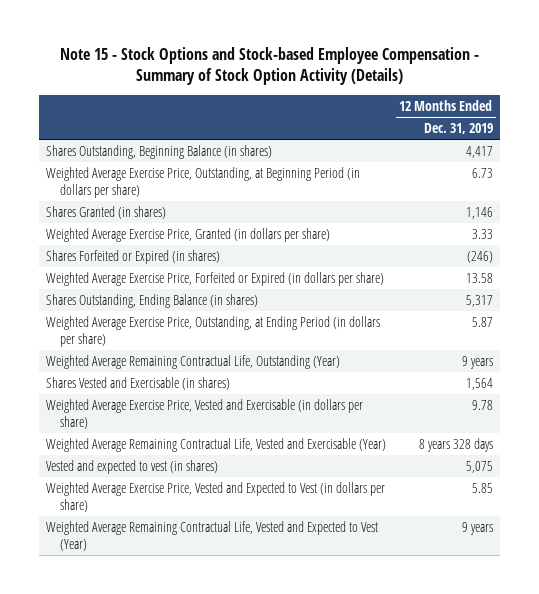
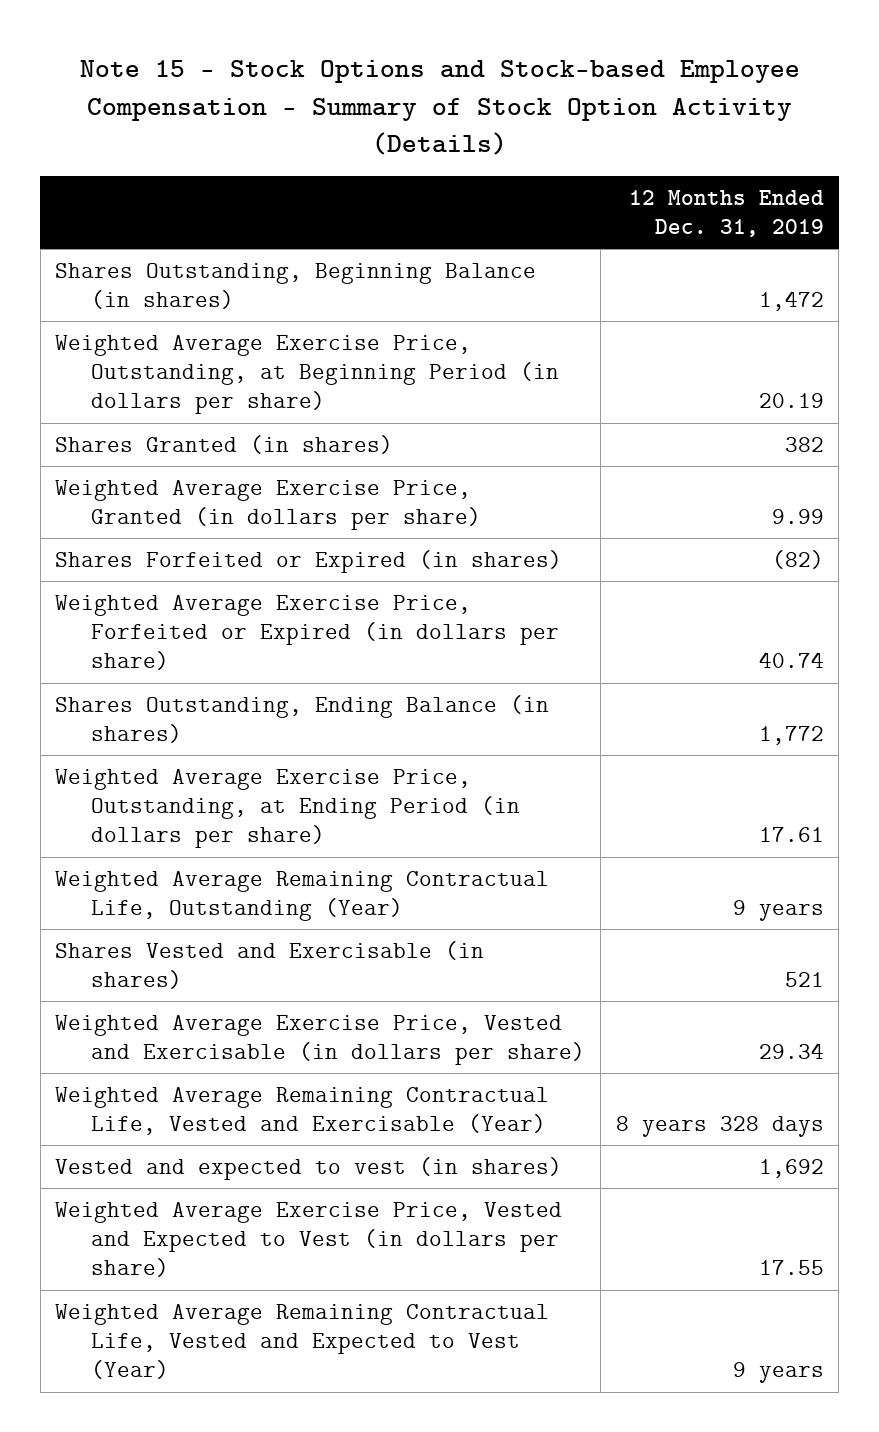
[465,145,493,158] 4,417 -> [758,291,824,312] 1,472
[471,167,493,178] 6.73 -> [758,393,824,409] 20.19
[465,206,493,219] 1,146 -> [784,436,824,452] 382
[471,228,493,239] 3.33 -> [771,509,824,525] 9.99
[466,250,493,263] (246) -> [771,549,824,569] (82)
[465,272,493,283] 13.58 -> [758,652,824,669] 40.74
[465,294,493,307] 5,317 -> [758,726,824,746] 1,772
[471,316,493,327] 5.87 -> [758,827,824,843] 17.61
[465,377,493,390] 1,564 -> [784,972,824,988] 521
[471,399,493,410] 9.78 -> [758,1043,824,1060] 29.34
[465,460,493,473] 5,075 -> [758,1158,824,1178] 1,692
[471,482,493,493] 5.85 -> [758,1260,824,1276] 17.55

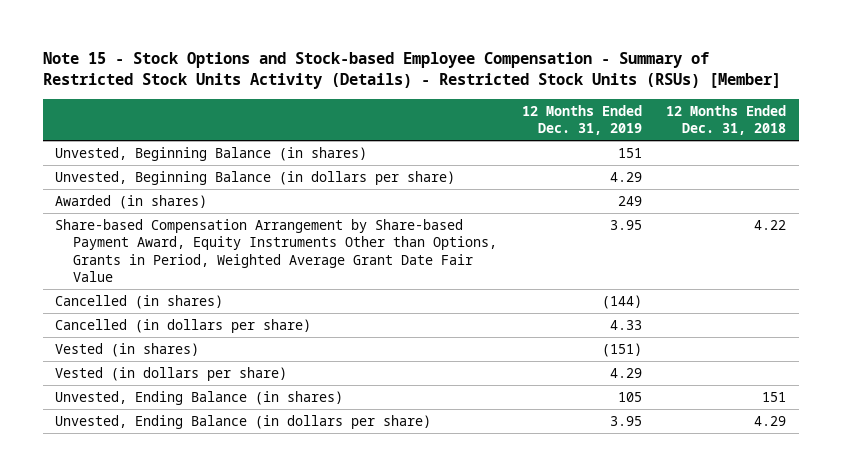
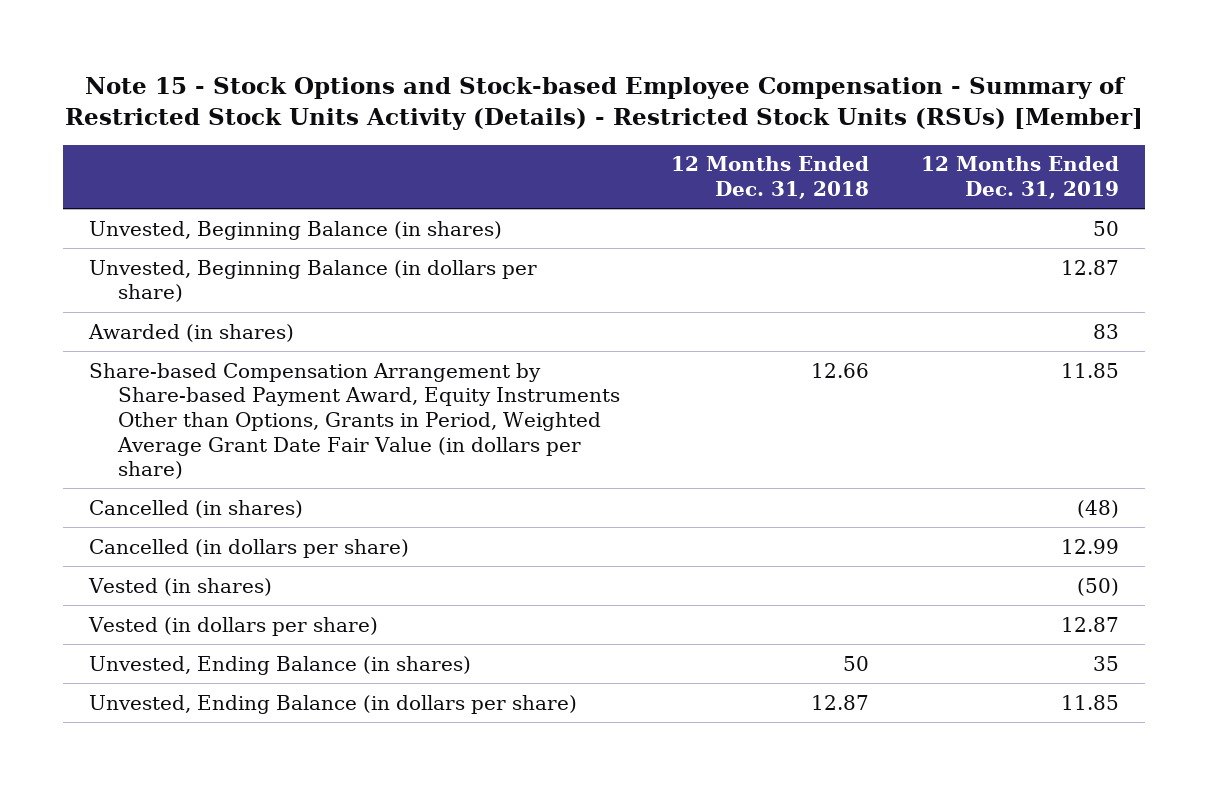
[617,148,642,159] 151 -> [1092,220,1119,236] 50
[609,172,642,183] 4.29 -> [1060,259,1119,275] 12.87
[617,196,642,207] 249 -> [1092,323,1119,339] 83
[55,219,498,282] Share-based Compensation Arrangement by Share-based Payment Award, Equity Instruments Other than Options, Grants in Period, Weighted Average Grant Date Fair Value -> [89,362,620,480] Share-based Compensation Arrangement by Share-based Payment Award, Equity Instruments Other than Options, Grants in Period, Weighted Average Grant Date Fair Value (in dollars per share)
[609,220,642,231] 3.95 -> [1060,362,1119,378] 11.85
[754,220,787,231] 4.22 -> [811,362,870,378] 12.66
[601,295,642,310] (144) -> [1076,499,1119,518] (48)
[609,320,642,331] 4.33 -> [1060,538,1119,554] 12.99
[601,343,642,358] (151) -> [1076,577,1119,596] (50)
[609,368,642,379] 4.29 -> [1060,616,1119,632] 12.87
[617,392,642,403] 105 -> [1092,655,1119,671] 35
[762,392,787,403] 151 -> [843,655,870,671] 50
[609,416,642,427] 3.95 -> [1060,694,1119,710] 11.85
[754,416,787,427] 4.29 -> [811,694,870,710] 12.87

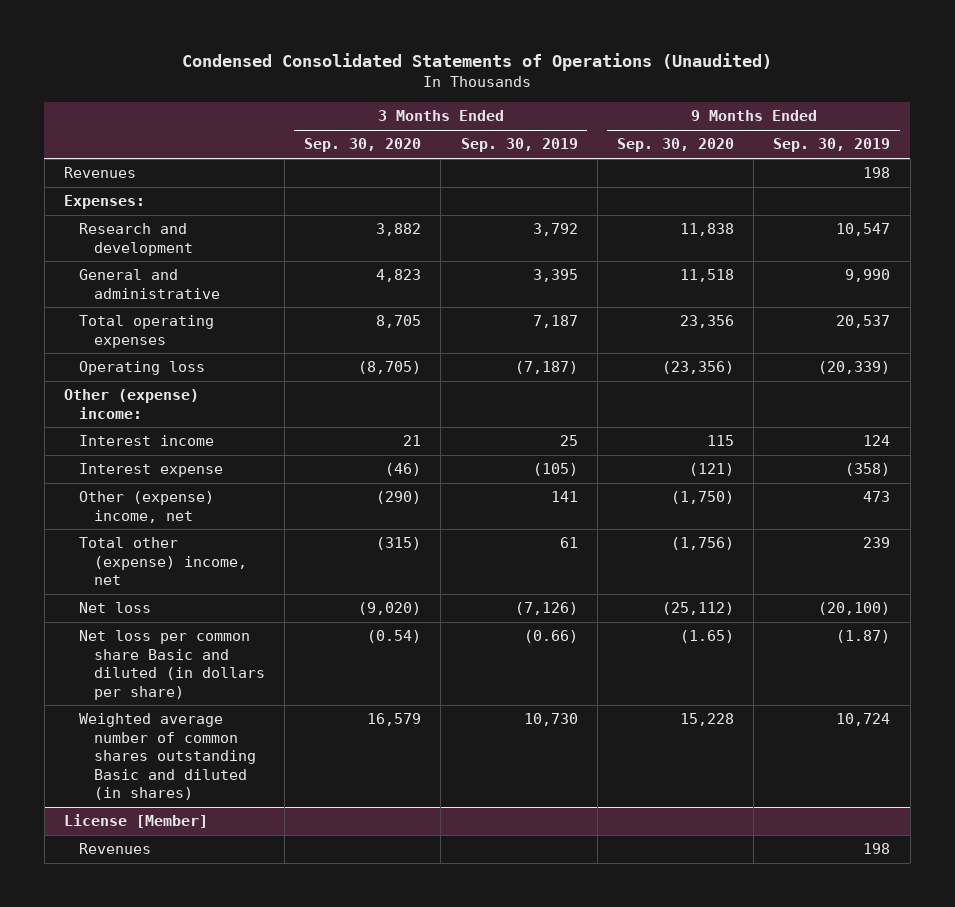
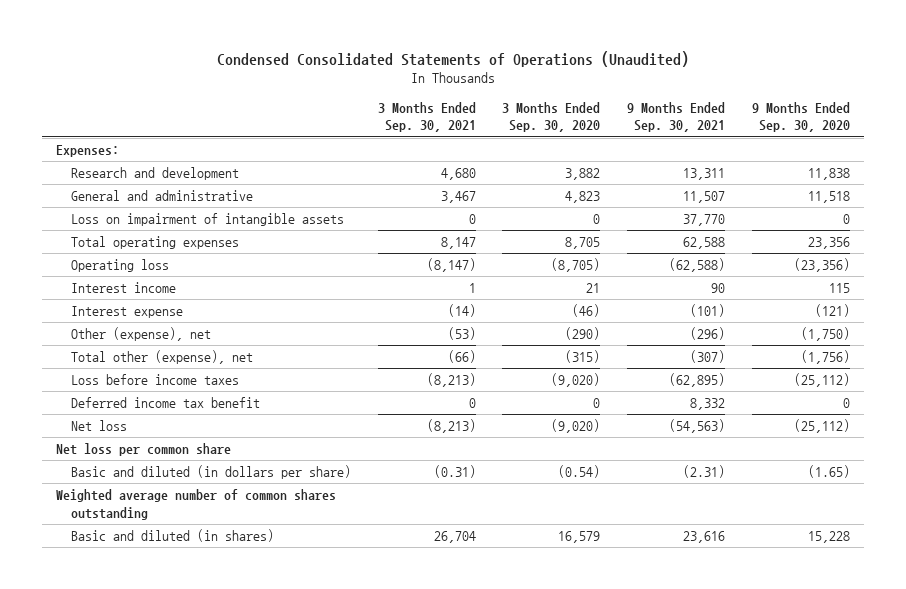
[460,138,578,153] Sep. 30, 2019 -> none
[773,138,891,153] Sep. 30, 2019 -> none
none -> [377,101,476,133] 3 Months Ended Sep. 30, 2021
none -> [627,101,726,133] 9 Months Ended Sep. 30, 2021
[64,167,137,179] Revenues -> none
none -> [70,213,344,227] Loss on impairment of intangible assets
[64,389,200,419] Other (expense) income: -> none
[78,491,214,523] Other (expense) income, net -> [70,327,211,342] Other (expense), net
[78,537,247,586] Total other (expense) income, net -> [70,350,253,365] Total other (expense), net
none -> [70,374,239,386] Loss before income taxes
none -> [70,397,260,409] Deferred income tax benefit
[64,814,209,829] License [Member] -> none
[78,843,151,855] Revenues -> none
none -> [55,443,231,457] Net loss per common share
[78,630,265,700] Net loss per common share Basic and diluted (in dollars per share) -> [70,465,351,480] Basic and diluted (in dollars per share)
none -> [55,489,336,520] Weighted average number of common shares outstanding
[78,713,256,801] Weighted average number of common shares outstanding Basic and diluted (in shares) -> [70,529,274,543] Basic and diluted (in shares)

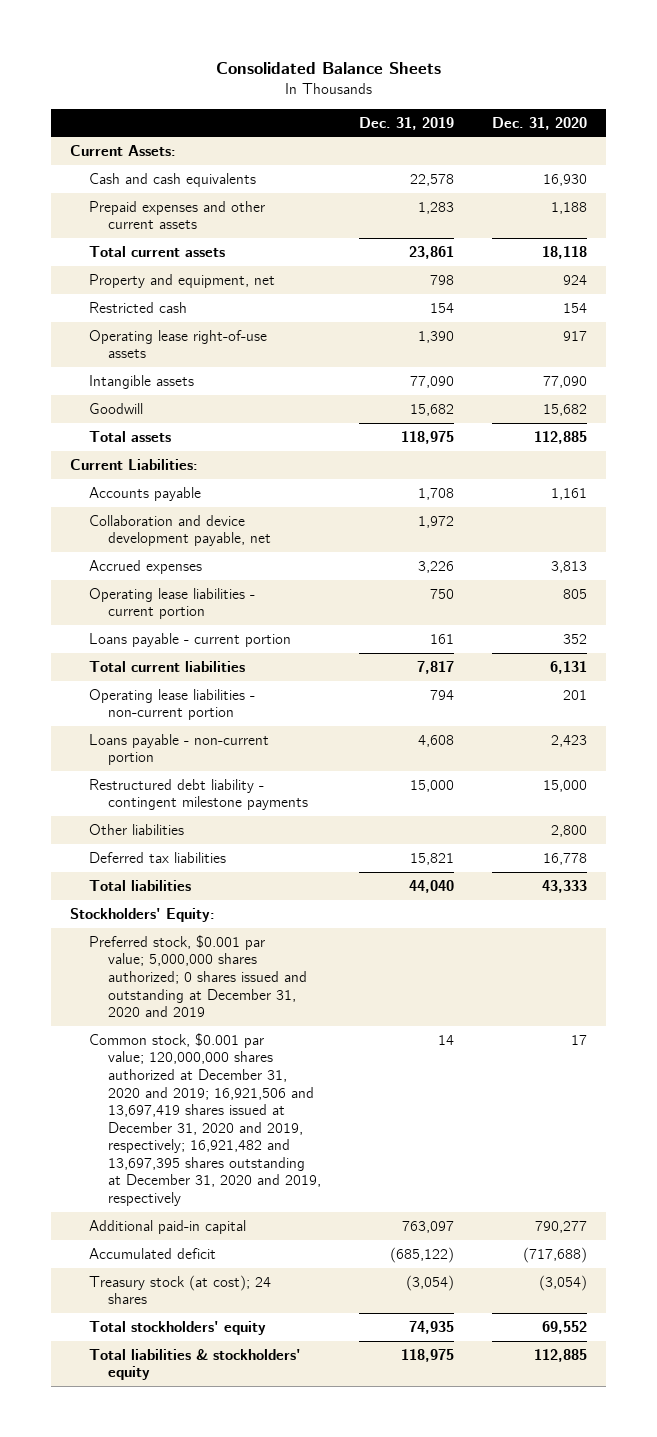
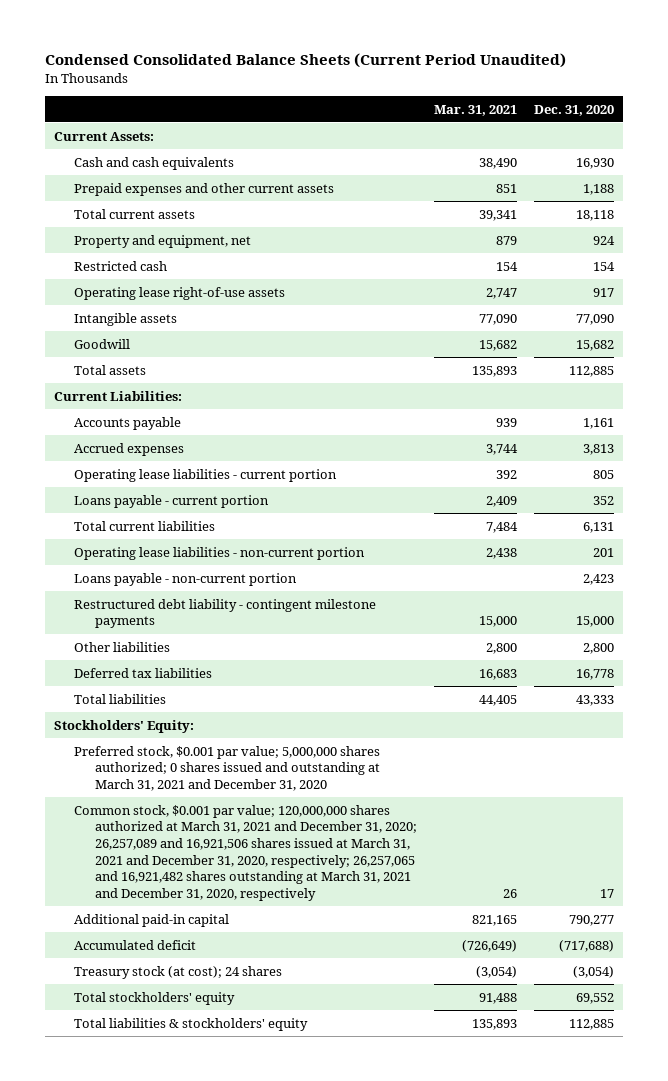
[215,62,441,75] Consolidated Balance Sheets -> [44,53,566,69] Condensed Consolidated Balance Sheets (Current Period Unaudited)
[358,116,454,130] Dec. 31, 2019 -> none
none -> [434,104,518,116] Mar. 31, 2021
[89,514,271,547] Collaboration and device development payable, net -> none
[89,934,307,1018] Preferred stock, $0.001 par value; 5,000,000 shares authorized; 0 shares issued and outstanding at December 31, 2020 and 2019 -> [74,745,381,792] Preferred stock, $0.001 par value; 5,000,000 shares authorized; 0 shares issued and outstanding at March 31, 2021 and December 31, 2020
[89,1032,321,1206] Common stock, $0.001 par value; 120,000,000 shares authorized at December 31, 2020 and 2019; 16,921,506 and 13,697,419 shares issued at December 31, 2020 and 2019, respectively; 16,921,482 and 13,697,395 shares outstanding at December 31, 2020 and 2019, respectively -> [74,804,417,902] Common stock, $0.001 par value; 120,000,000 shares authorized at March 31, 2021 and December 31, 2020; 26,257,089 and 16,921,506 shares issued at March 31, 2021 and December 31, 2020, respectively; 26,257,065 and 16,921,482 shares outstanding at March 31, 2021 and December 31, 2020, respectively

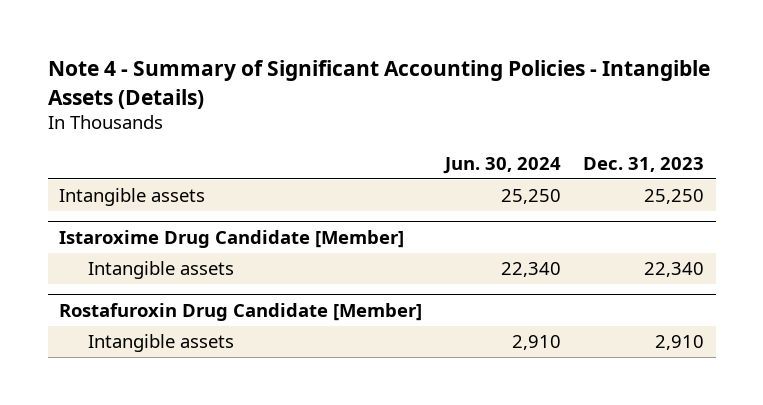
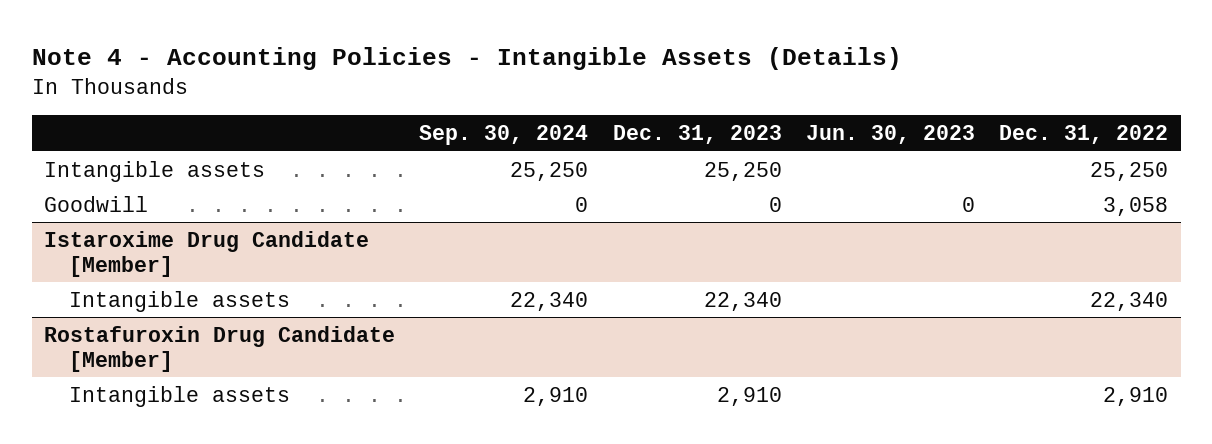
[47,60,710,109] Note 4 - Summary of Significant Accounting Policies - Intangible Assets (Details) -> [31,46,902,70] Note 4 - Accounting Policies - Intangible Assets (Details)
[442,156,561,174] Jun. 30, 2024 -> none
none -> [419,124,589,145] Sep. 30, 2024
none -> [805,124,975,144] Jun. 30, 2023
none -> [999,124,1169,144] Dec. 31, 2022
none -> [43,195,148,212] Goodwill

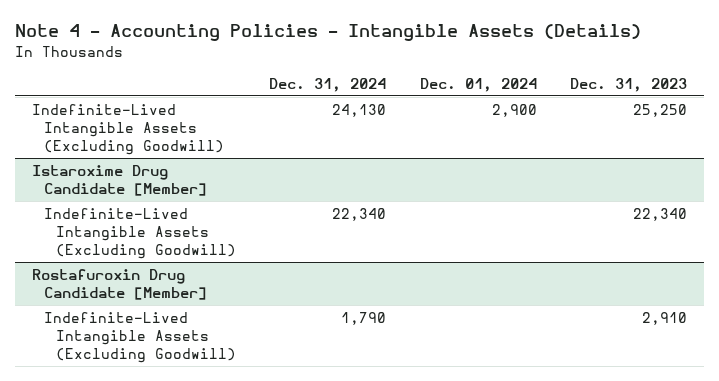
[419,124,589,145] Sep. 30, 2024 -> none
[805,124,975,144] Jun. 30, 2023 -> none
[999,124,1169,144] Dec. 31, 2022 -> none
none -> [269,77,387,92] Dec. 31, 2024
none -> [419,77,537,92] Dec. 01, 2024
[43,195,148,212] Goodwill -> none
[43,160,265,182] Intangible assets -> [31,103,225,155] Indefinite-Lived Intangible Assets (Excluding Goodwill)
[68,290,290,312] Intangible assets -> [44,207,237,259] Indefinite-Lived Intangible Assets (Excluding Goodwill)
[68,385,290,407] Intangible assets -> [44,311,237,363] Indefinite-Lived Intangible Assets (Excluding Goodwill)

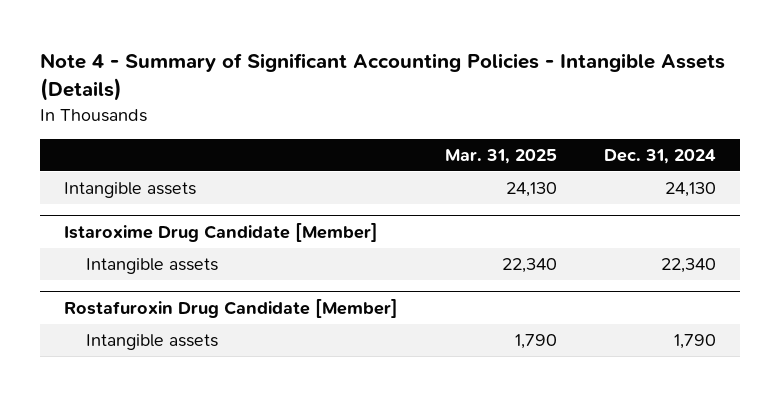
[15,24,642,42] Note 4 - Accounting Policies - Intangible Assets (Details) -> [40,53,726,102] Note 4 - Summary of Significant Accounting Policies - Intangible Assets (Details)
[419,77,537,92] Dec. 01, 2024 -> none
[570,77,688,92] Dec. 31, 2023 -> none
none -> [444,148,557,164] Mar. 31, 2025
[31,103,225,155] Indefinite-Lived Intangible Assets (Excluding Goodwill) -> [63,182,196,199] Intangible assets
[44,207,237,259] Indefinite-Lived Intangible Assets (Excluding Goodwill) -> [86,258,219,275] Intangible assets
[44,311,237,363] Indefinite-Lived Intangible Assets (Excluding Goodwill) -> [86,334,219,351] Intangible assets

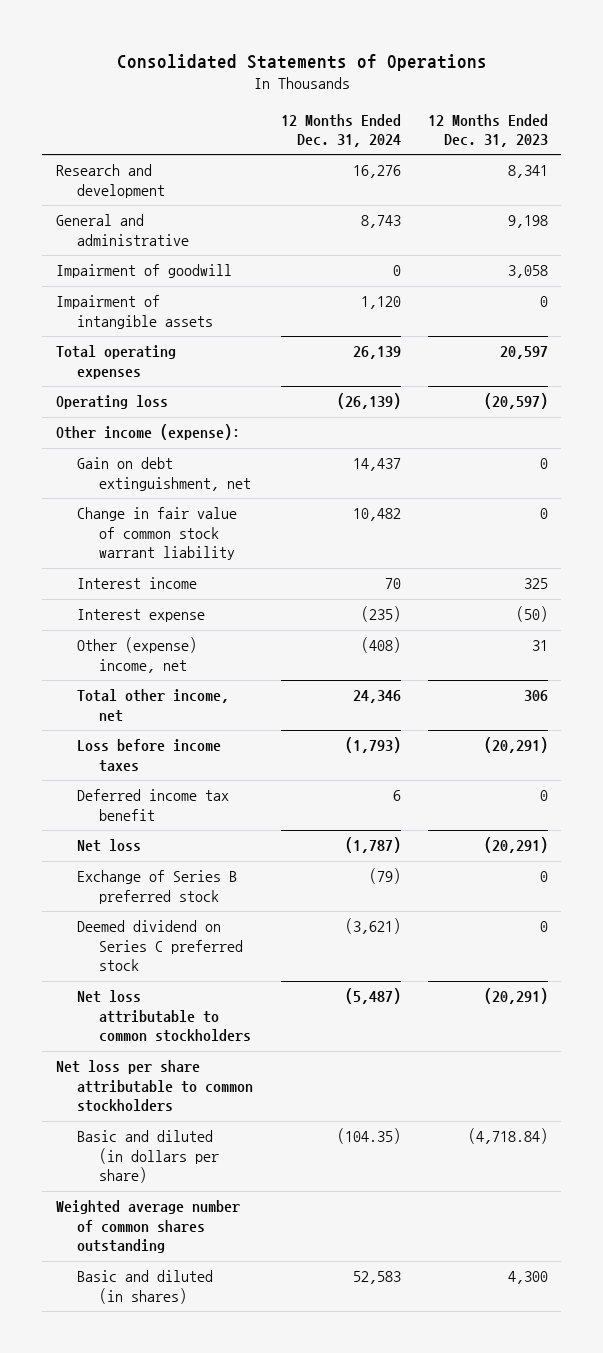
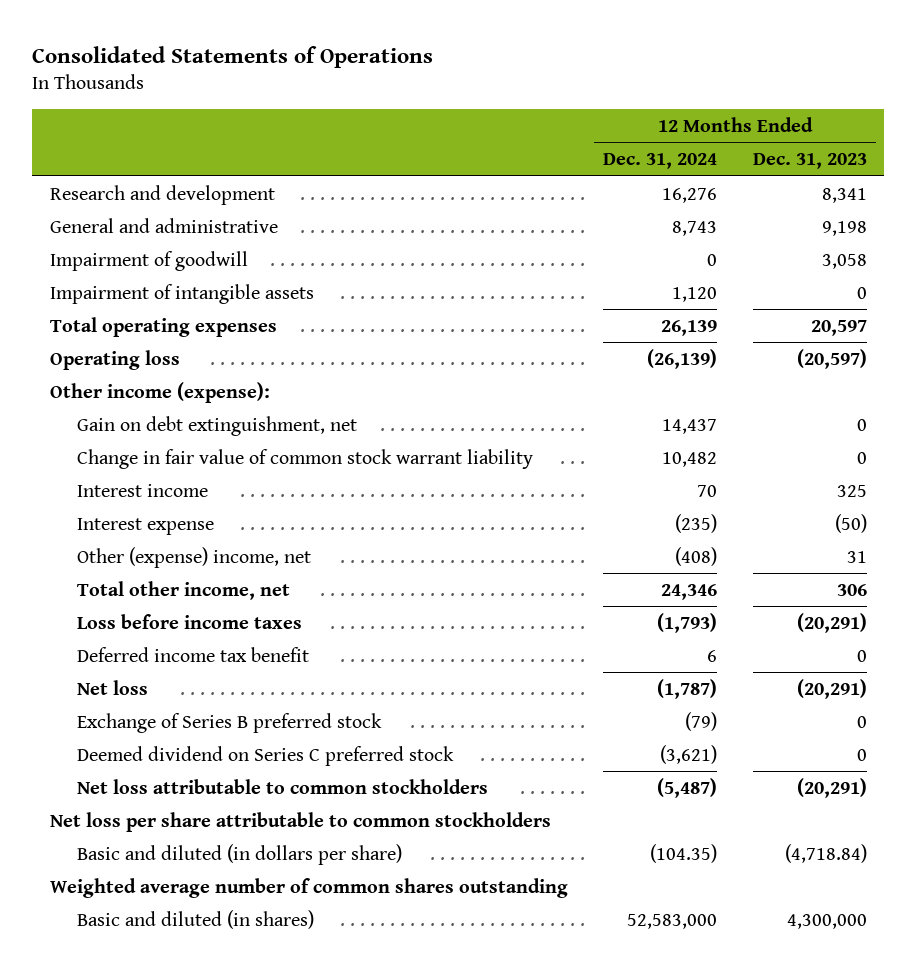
[352,1271,401,1285] 52,583 -> [627,913,718,929] 52,583,000
[507,1271,548,1285] 4,300 -> [786,913,867,929] 4,300,000

